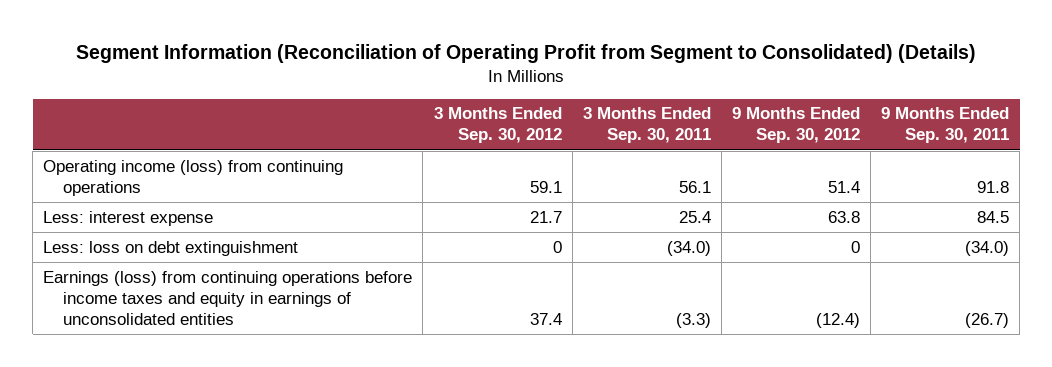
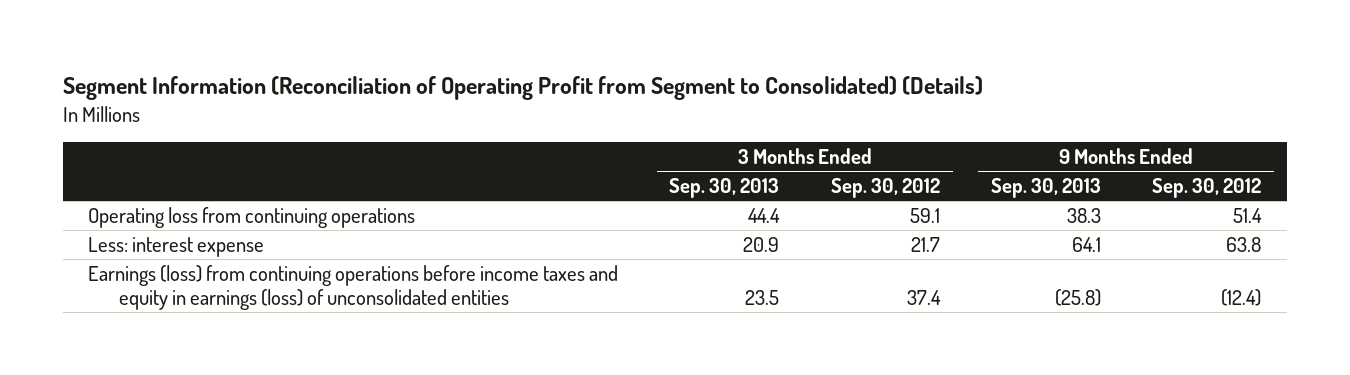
[582,107,711,144] 3 Months Ended Sep. 30, 2011 -> none
[880,107,1009,144] 9 Months Ended Sep. 30, 2011 -> none
none -> [669,177,780,198] Sep. 30, 2013
none -> [991,177,1102,198] Sep. 30, 2013
[43,159,344,196] Operating income (loss) from continuing operations -> [88,206,416,228] Operating loss from continuing operations
[43,240,299,256] Less: loss on debt extinguishment -> none
[43,270,413,326] Earnings (loss) from continuing operations before income taxes and equity in earnings of unconsolidated entities -> [88,264,619,310] Earnings (loss) from continuing operations before income taxes and equity in earnings (loss) of unconsolidated entities

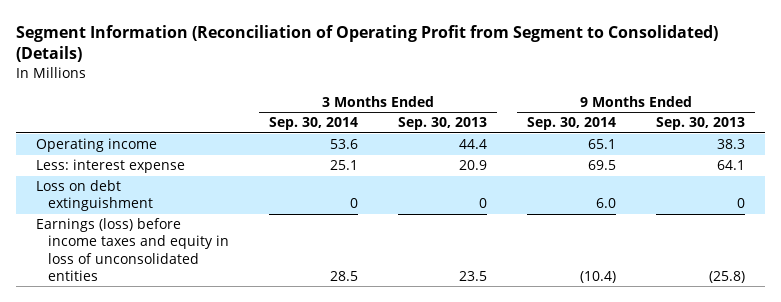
[830,177,940,198] Sep. 30, 2012 -> none
[1152,177,1262,198] Sep. 30, 2012 -> none
none -> [268,117,358,131] Sep. 30, 2014
none -> [527,117,617,131] Sep. 30, 2014
[88,206,416,228] Operating loss from continuing operations -> [36,138,158,153] Operating income
none -> [36,180,153,212] Loss on debt extinguishment
[88,264,619,310] Earnings (loss) from continuing operations before income taxes and equity in earnings (loss) of unconsolidated entities -> [36,218,229,281] Earnings (loss) before income taxes and equity in loss of unconsolidated entities

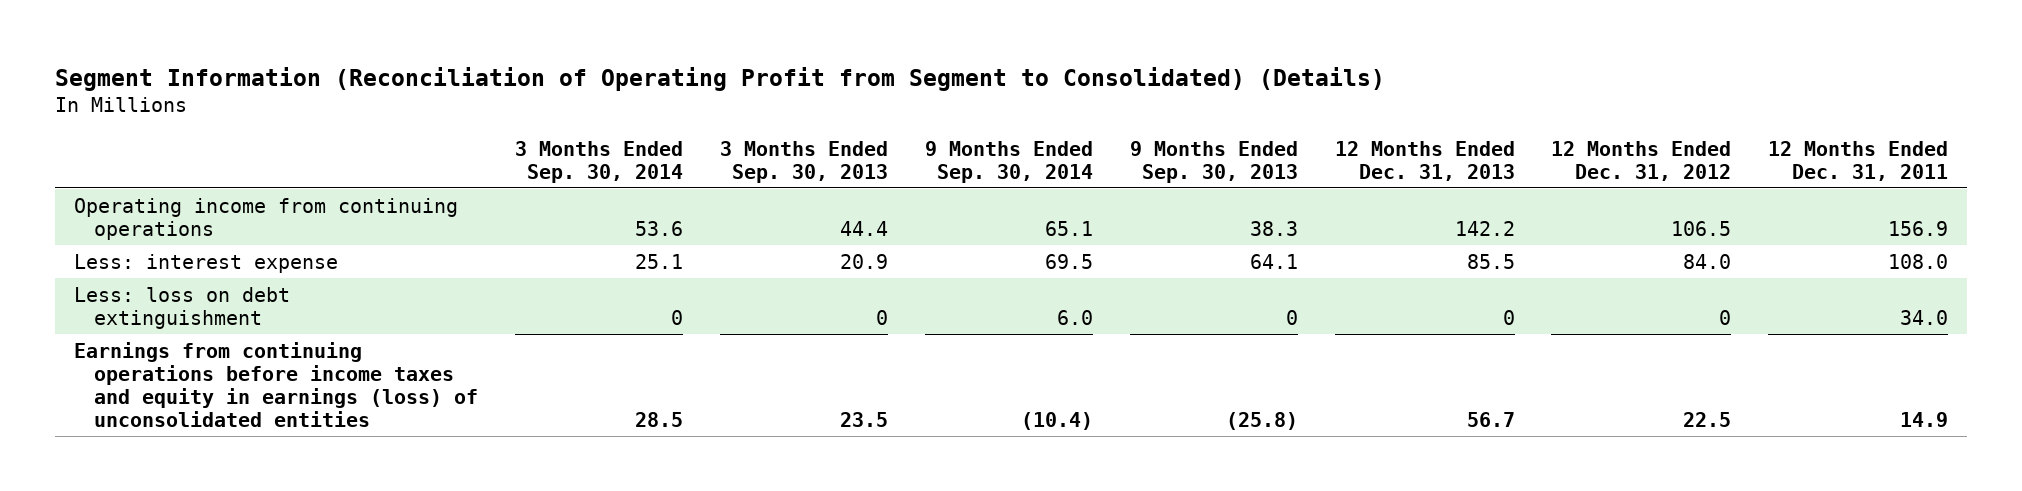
none -> [1334,140,1515,181] 12 Months Ended Dec. 31, 2013
none -> [1551,140,1732,181] 12 Months Ended Dec. 31, 2012
none -> [1768,140,1949,181] 12 Months Ended Dec. 31, 2011
[36,138,158,153] Operating income -> [73,197,458,240] Operating income from continuing operations
[36,180,153,212] Loss on debt extinguishment -> [73,286,290,329] Less: loss on debt extinguishment
[36,218,229,281] Earnings (loss) before income taxes and equity in loss of unconsolidated entities -> [73,341,479,427] Earnings from continuing operations before income taxes and equity in earnings (loss) of unconsolidated entities

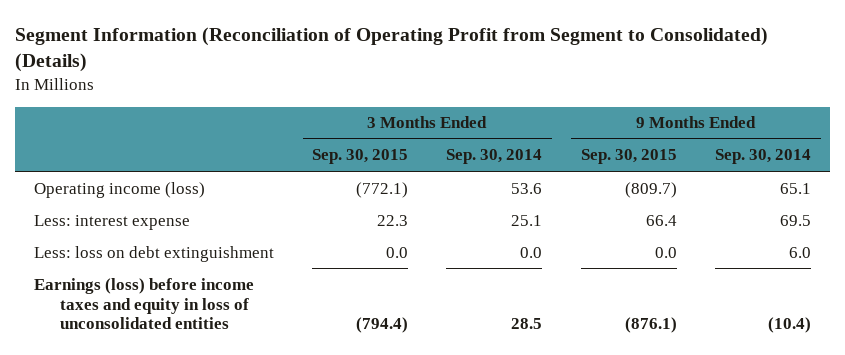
[719,140,888,183] 3 Months Ended Sep. 30, 2013 -> none
[1129,140,1298,183] 9 Months Ended Sep. 30, 2013 -> none
[1334,140,1515,181] 12 Months Ended Dec. 31, 2013 -> none
[1551,140,1732,181] 12 Months Ended Dec. 31, 2012 -> none
[1768,140,1949,181] 12 Months Ended Dec. 31, 2011 -> none
none -> [312,149,409,165] Sep. 30, 2015
none -> [580,149,677,165] Sep. 30, 2015
[73,197,458,240] Operating income from continuing operations -> [33,181,205,198] Operating income (loss)
[671,309,684,325] 0 -> [520,246,543,258] 0.0
[73,341,479,427] Earnings from continuing operations before income taxes and equity in earnings (loss) of unconsolidated entities -> [33,277,254,330] Earnings (loss) before income taxes and equity in loss of unconsolidated entities

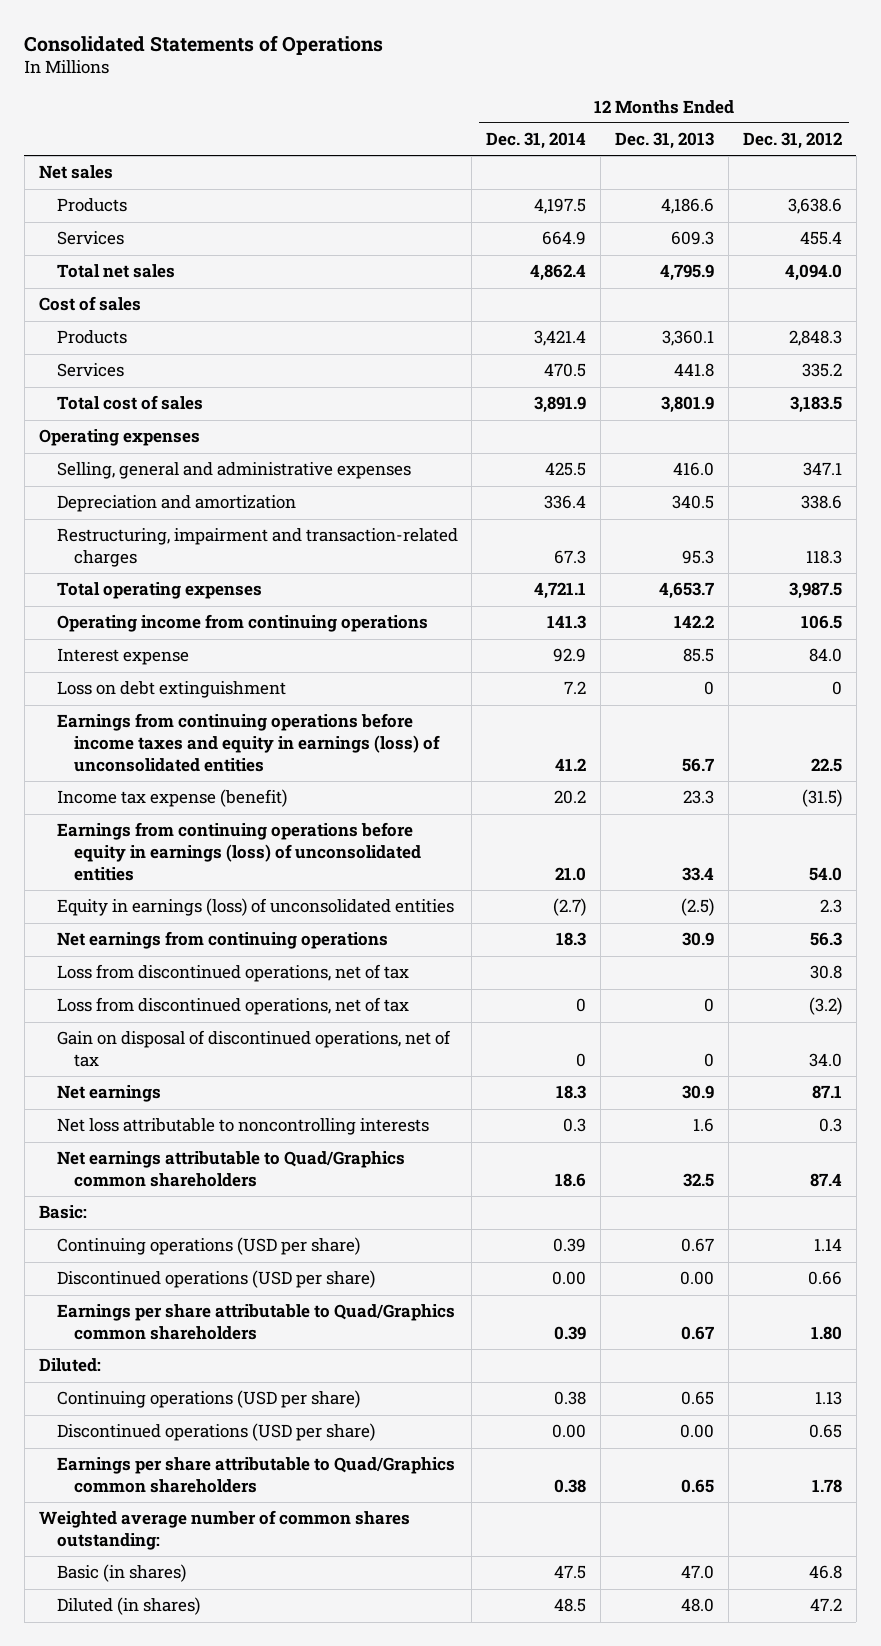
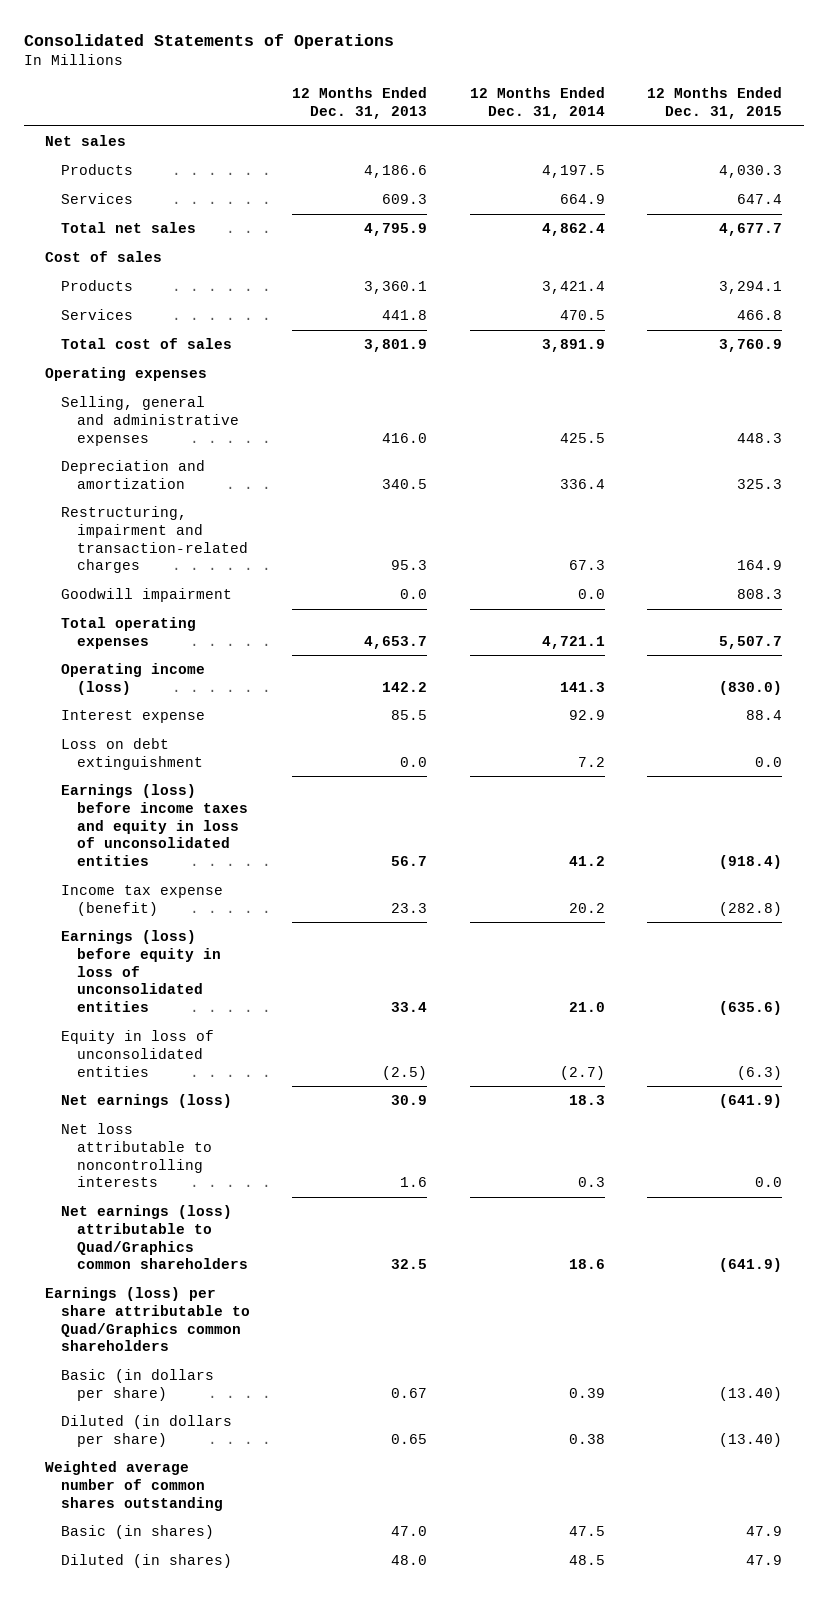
[742,132,842,150] Dec. 31, 2012 -> none
none -> [647,87,783,120] 12 Months Ended Dec. 31, 2015
none -> [60,587,232,602] Goodwill impairment
[56,614,428,633] Operating income from continuing operations -> [60,662,205,695] Operating income (loss)
[704,681,715,696] 0 -> [400,756,428,767] 0.0
[56,713,441,772] Earnings from continuing operations before income taxes and equity in earnings (loss) of unconsolidated entities -> [60,783,248,867] Earnings (loss) before income taxes and equity in loss of unconsolidated entities
[56,931,388,950] Net earnings from continuing operations -> none
[56,964,409,983] Loss from discontinued operations, net of tax -> none
[56,997,409,1016] Loss from discontinued operations, net of tax -> none
[56,1030,451,1067] Gain on disposal of discontinued operations, net of tax -> none
[56,822,422,881] Earnings from continuing operations before equity in earnings (loss) of unconsolidated entities -> [60,929,221,1013] Earnings (loss) before equity in loss of unconsolidated entities
[56,898,454,917] Equity in earnings (loss) of unconsolidated entities -> [60,1029,214,1077] Equity in loss of unconsolidated entities
[56,1085,161,1103] Net earnings -> [60,1093,232,1108] Net earnings (loss)
[38,1205,87,1220] Basic: -> none
[56,1237,360,1256] Continuing operations (USD per share) -> none
[56,1270,375,1289] Discontinued operations (USD per share) -> none
[38,1358,101,1373] Diluted: -> none
[56,1390,360,1409] Continuing operations (USD per share) -> none
[56,1423,375,1442] Discontinued operations (USD per share) -> none
[56,1151,405,1187] Net earnings attributable to Quad/Graphics common shareholders -> [60,1204,248,1270] Net earnings (loss) attributable to Quad/Graphics common shareholders
none -> [44,1286,250,1352] Earnings (loss) per share attributable to Quad/Graphics common shareholders
[56,1304,455,1340] Earnings per share attributable to Quad/Graphics common shareholders -> [60,1368,214,1401] Basic (in dollars per share)
[56,1457,455,1493] Earnings per share attributable to Quad/Graphics common shareholders -> [60,1414,232,1447] Diluted (in dollars per share)
[38,1510,410,1550] Weighted average number of common shares outstanding: -> [44,1460,223,1511] Weighted average number of common shares outstanding

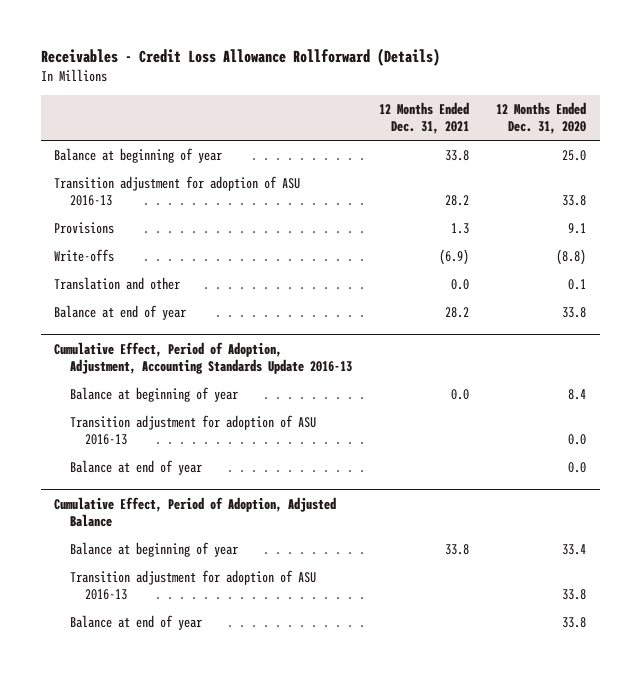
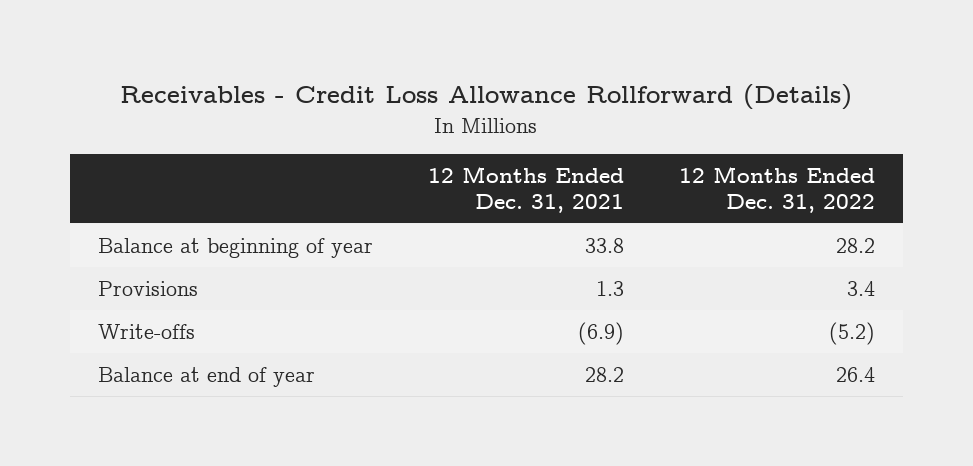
[496,101,587,135] 12 Months Ended Dec. 31, 2020 -> none
none -> [679,166,876,214] 12 Months Ended Dec. 31, 2022
[54,175,301,207] Transition adjustment for adoption of ASU 2016-13 -> none
[54,276,181,290] Translation and other -> none
[54,341,352,374] Cumulative Effect, Period of Adoption, Adjustment, Accounting Standards Update 2016-13 -> none
[69,386,238,402] Balance at beginning of year -> none
[69,414,316,446] Transition adjustment for adoption of ASU 2016-13 -> none
[69,459,202,475] Balance at end of year -> none
[54,496,337,527] Cumulative Effect, Period of Adoption, Adjusted Balance -> none
[69,541,238,557] Balance at beginning of year -> none
[69,569,316,601] Transition adjustment for adoption of ASU 2016-13 -> none
[69,614,202,630] Balance at end of year -> none

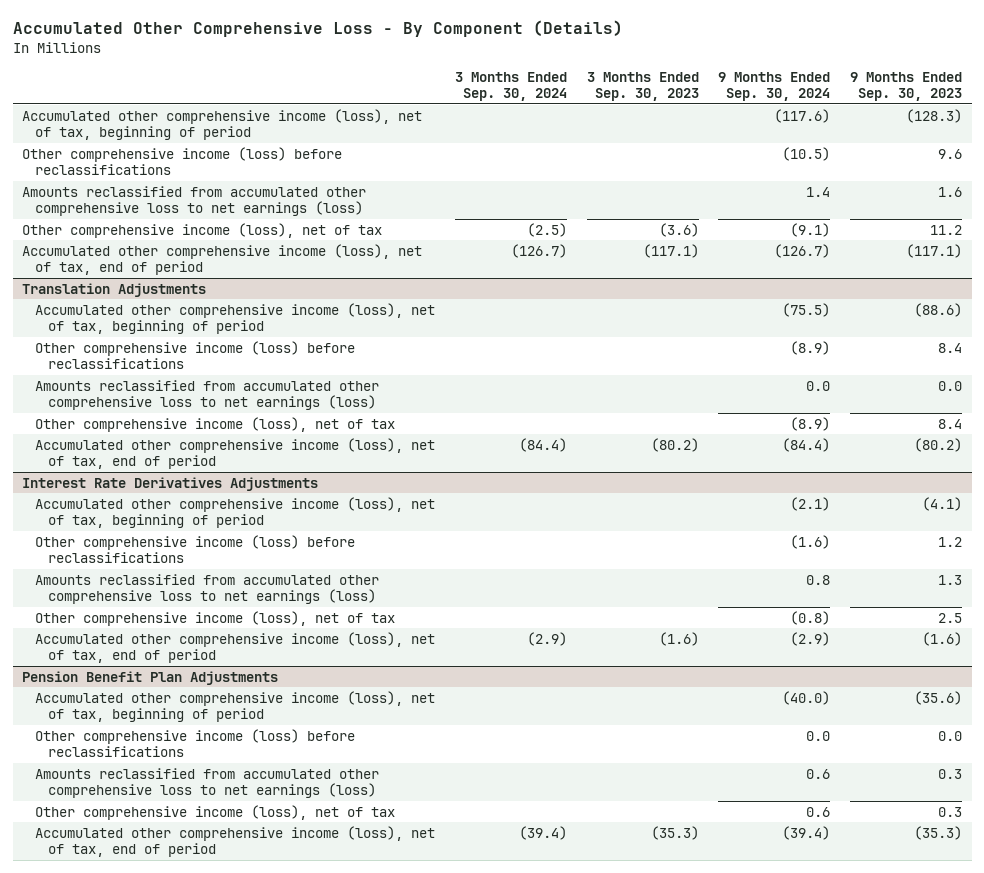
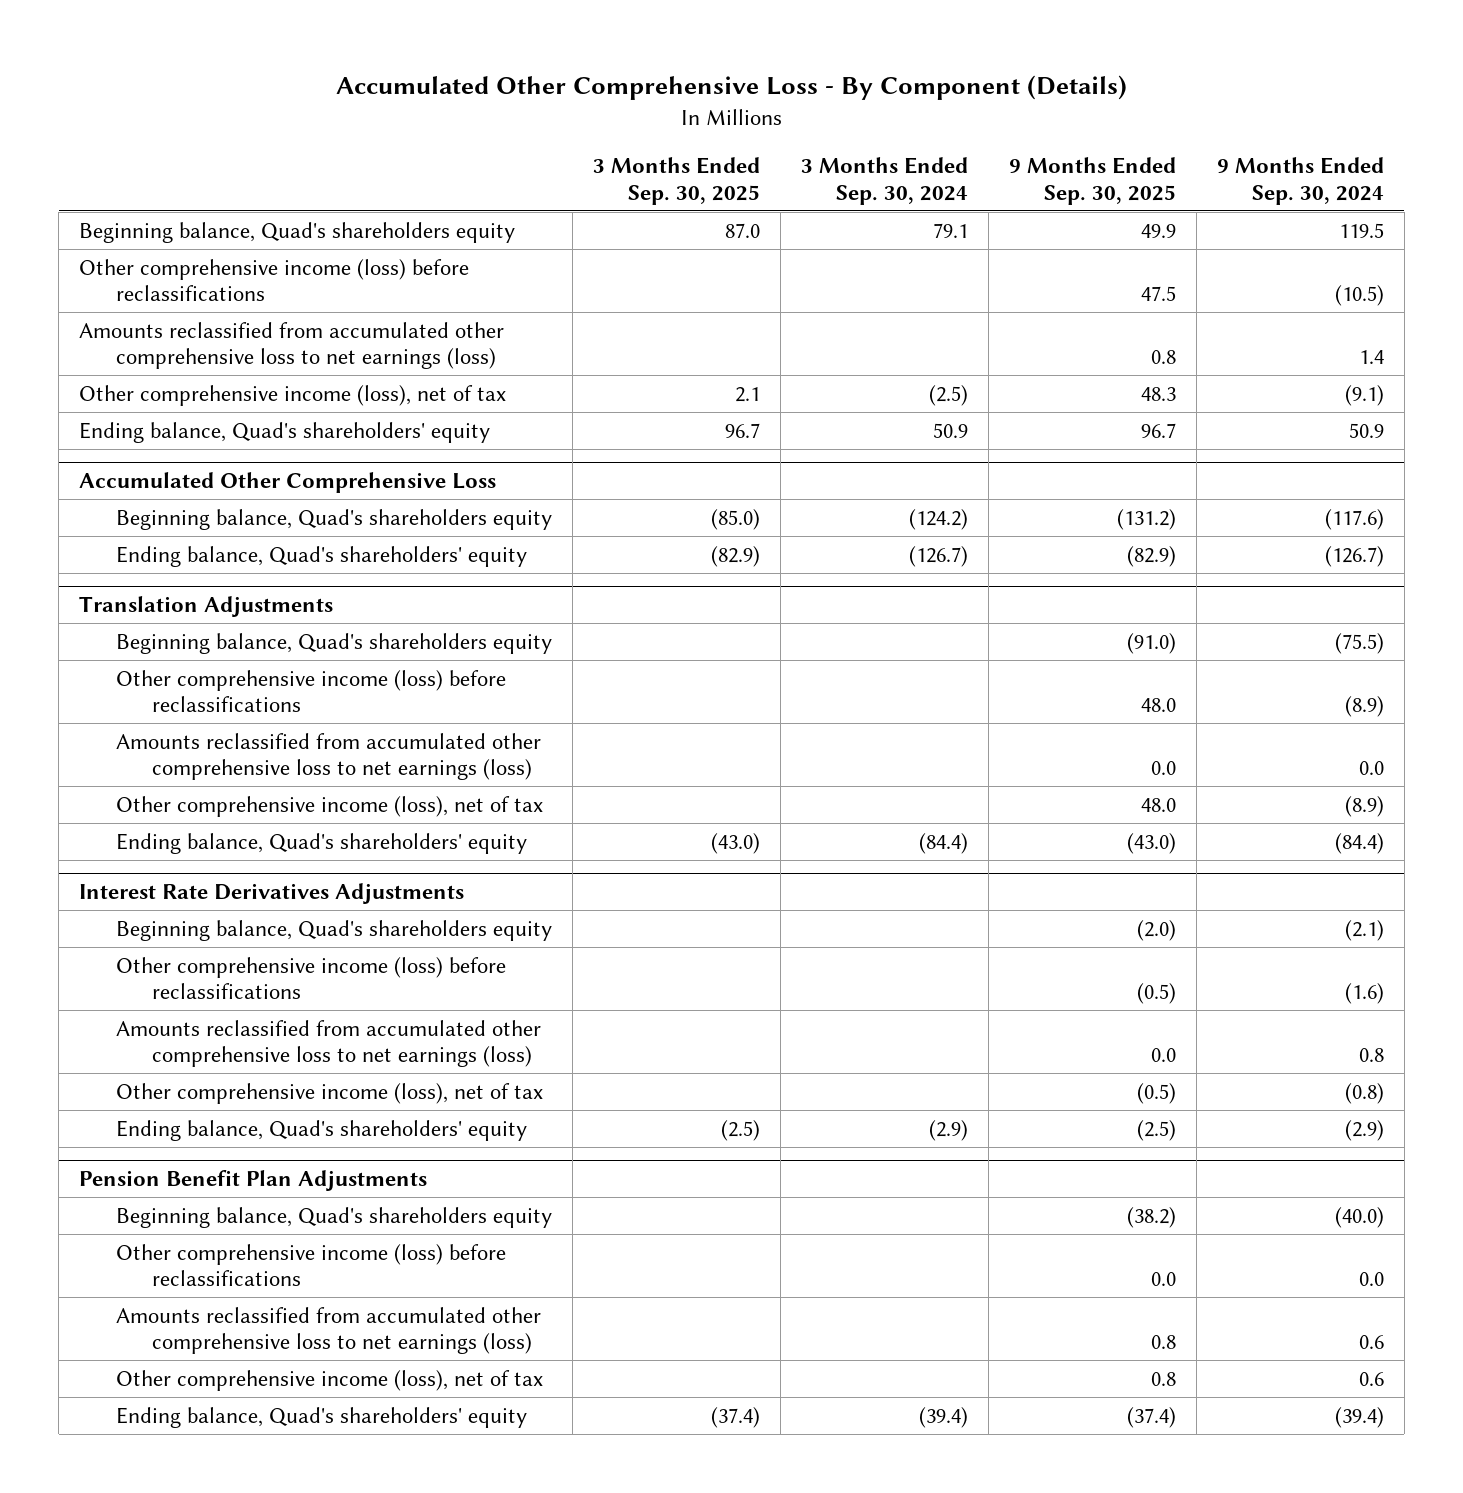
[586,71,699,102] 3 Months Ended Sep. 30, 2023 -> none
[849,71,962,102] 9 Months Ended Sep. 30, 2023 -> none
none -> [592,157,760,205] 3 Months Ended Sep. 30, 2025
none -> [1008,157,1176,205] 9 Months Ended Sep. 30, 2025
[22,108,423,140] Accumulated other comprehensive income (loss), net of tax, beginning of period -> none
none -> [79,221,516,243] Beginning balance, Quad's shareholders equity
none -> [79,421,491,443] Ending balance, Quad's shareholders' equity
none -> [79,472,497,494] Accumulated Other Comprehensive Loss
none -> [115,508,552,530] Beginning balance, Quad's shareholders equity
[22,243,423,275] Accumulated other comprehensive income (loss), net of tax, end of period -> [115,545,527,567] Ending balance, Quad's shareholders' equity
[35,302,436,334] Accumulated other comprehensive income (loss), net of tax, beginning of period -> [115,632,552,654] Beginning balance, Quad's shareholders equity
[35,437,436,469] Accumulated other comprehensive income (loss), net of tax, end of period -> [115,832,527,854] Ending balance, Quad's shareholders' equity
[35,496,436,528] Accumulated other comprehensive income (loss), net of tax, beginning of period -> none
none -> [115,919,552,941] Beginning balance, Quad's shareholders equity
[35,631,436,663] Accumulated other comprehensive income (loss), net of tax, end of period -> [115,1119,527,1141] Ending balance, Quad's shareholders' equity
[35,690,436,722] Accumulated other comprehensive income (loss), net of tax, beginning of period -> none
none -> [115,1206,552,1228] Beginning balance, Quad's shareholders equity
[35,825,436,857] Accumulated other comprehensive income (loss), net of tax, end of period -> [115,1406,527,1428] Ending balance, Quad's shareholders' equity

